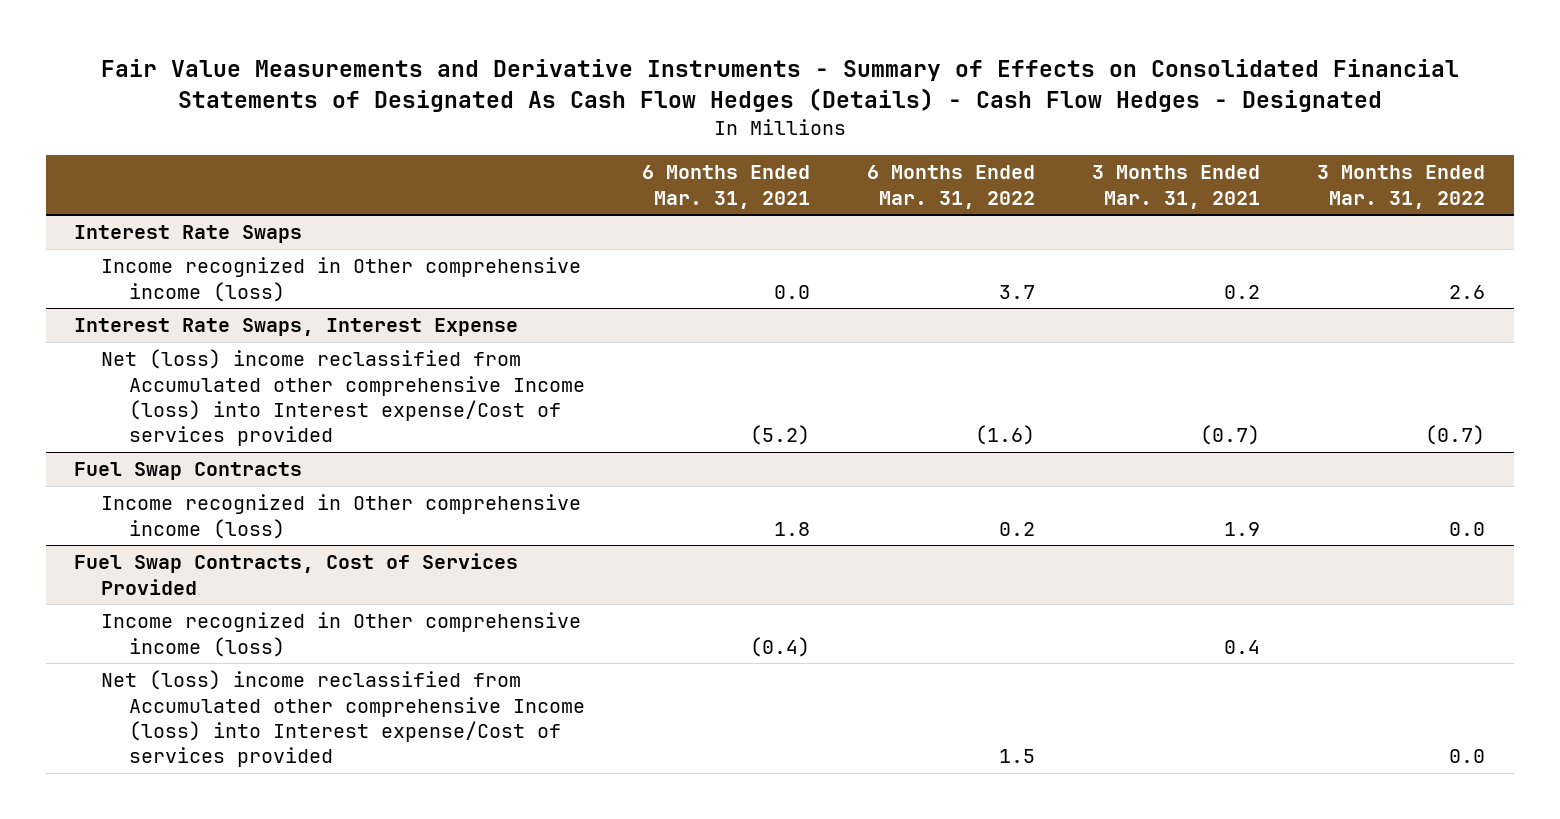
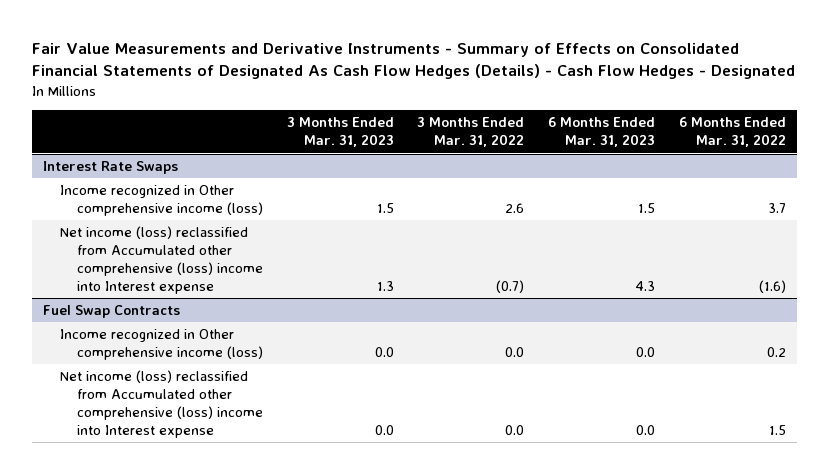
[641,165,810,209] 6 Months Ended Mar. 31, 2021 -> none
[1092,165,1261,209] 3 Months Ended Mar. 31, 2021 -> none
none -> [286,117,394,148] 3 Months Ended Mar. 31, 2023
none -> [547,117,655,148] 6 Months Ended Mar. 31, 2023
[74,318,519,337] Interest Rate Swaps, Interest Expense -> none
[101,349,585,447] Net (loss) income reclassified from Accumulated other comprehensive Income (loss) into Interest expense/Cost of services provided -> [60,226,263,294] Net income (loss) reclassified from Accumulated other comprehensive (loss) income into Interest expense
[74,553,519,595] Fuel Swap Contracts, Cost of Services Provided -> none
[101,612,582,657] Income recognized in Other comprehensive income (loss) -> none
[101,670,585,768] Net (loss) income reclassified from Accumulated other comprehensive Income (loss) into Interest expense/Cost of services provided -> [60,370,263,438] Net income (loss) reclassified from Accumulated other comprehensive (loss) income into Interest expense

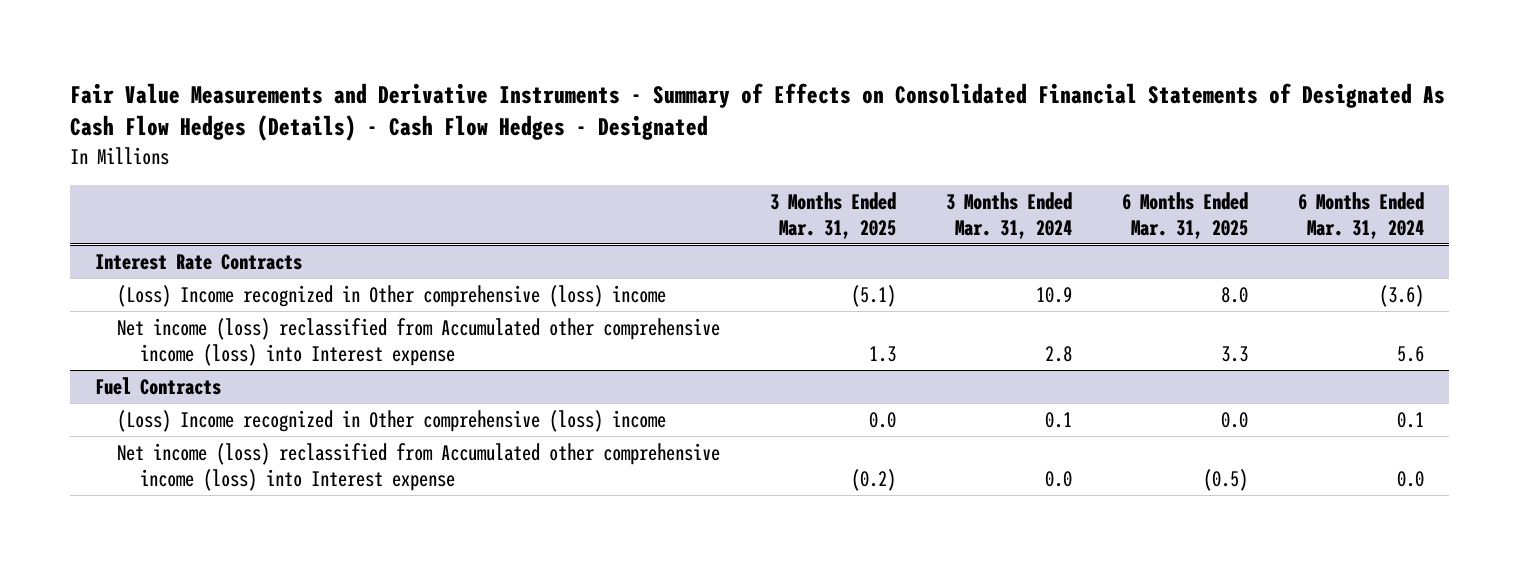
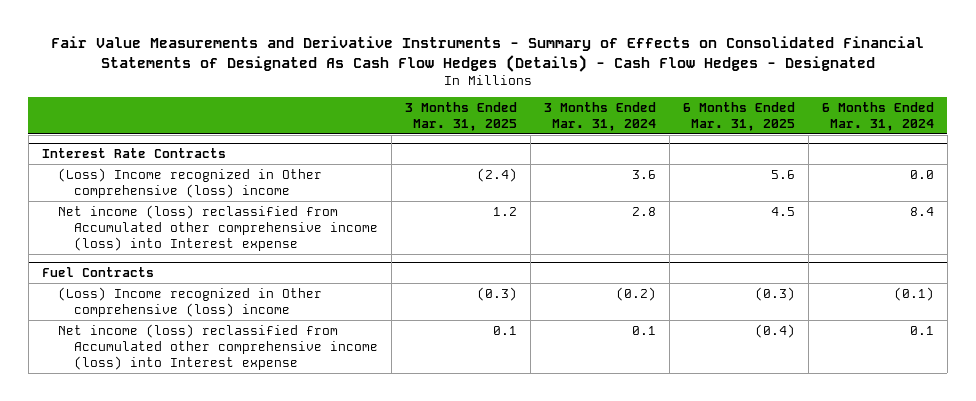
[851,284,897,307] (5.1) -> [476,167,517,182] (2.4)
[1036,286,1073,303] 10.9 -> [631,169,656,179] 3.6
[1221,286,1249,303] 8.0 -> [770,169,795,179] 5.6
[1378,284,1424,307] (3.6) -> [909,169,934,179] 0.0
[869,345,897,362] 1.3 -> [492,206,517,216] 1.2
[1221,345,1249,362] 3.3 -> [770,206,795,216] 4.5
[1396,345,1424,362] 5.6 -> [909,206,934,216] 8.4
[869,411,897,428] 0.0 -> [476,286,517,301] (0.3)
[1045,411,1073,428] 0.1 -> [615,286,656,301] (0.2)
[1221,411,1249,428] 0.0 -> [754,286,795,301] (0.3)
[1396,411,1424,428] 0.1 -> [893,286,934,301] (0.1)
[851,468,897,491] (0.2) -> [492,325,517,335] 0.1
[1045,470,1073,487] 0.0 -> [631,325,656,335] 0.1
[1203,468,1249,491] (0.5) -> [754,323,795,338] (0.4)
[1396,470,1424,487] 0.0 -> [909,325,934,335] 0.1

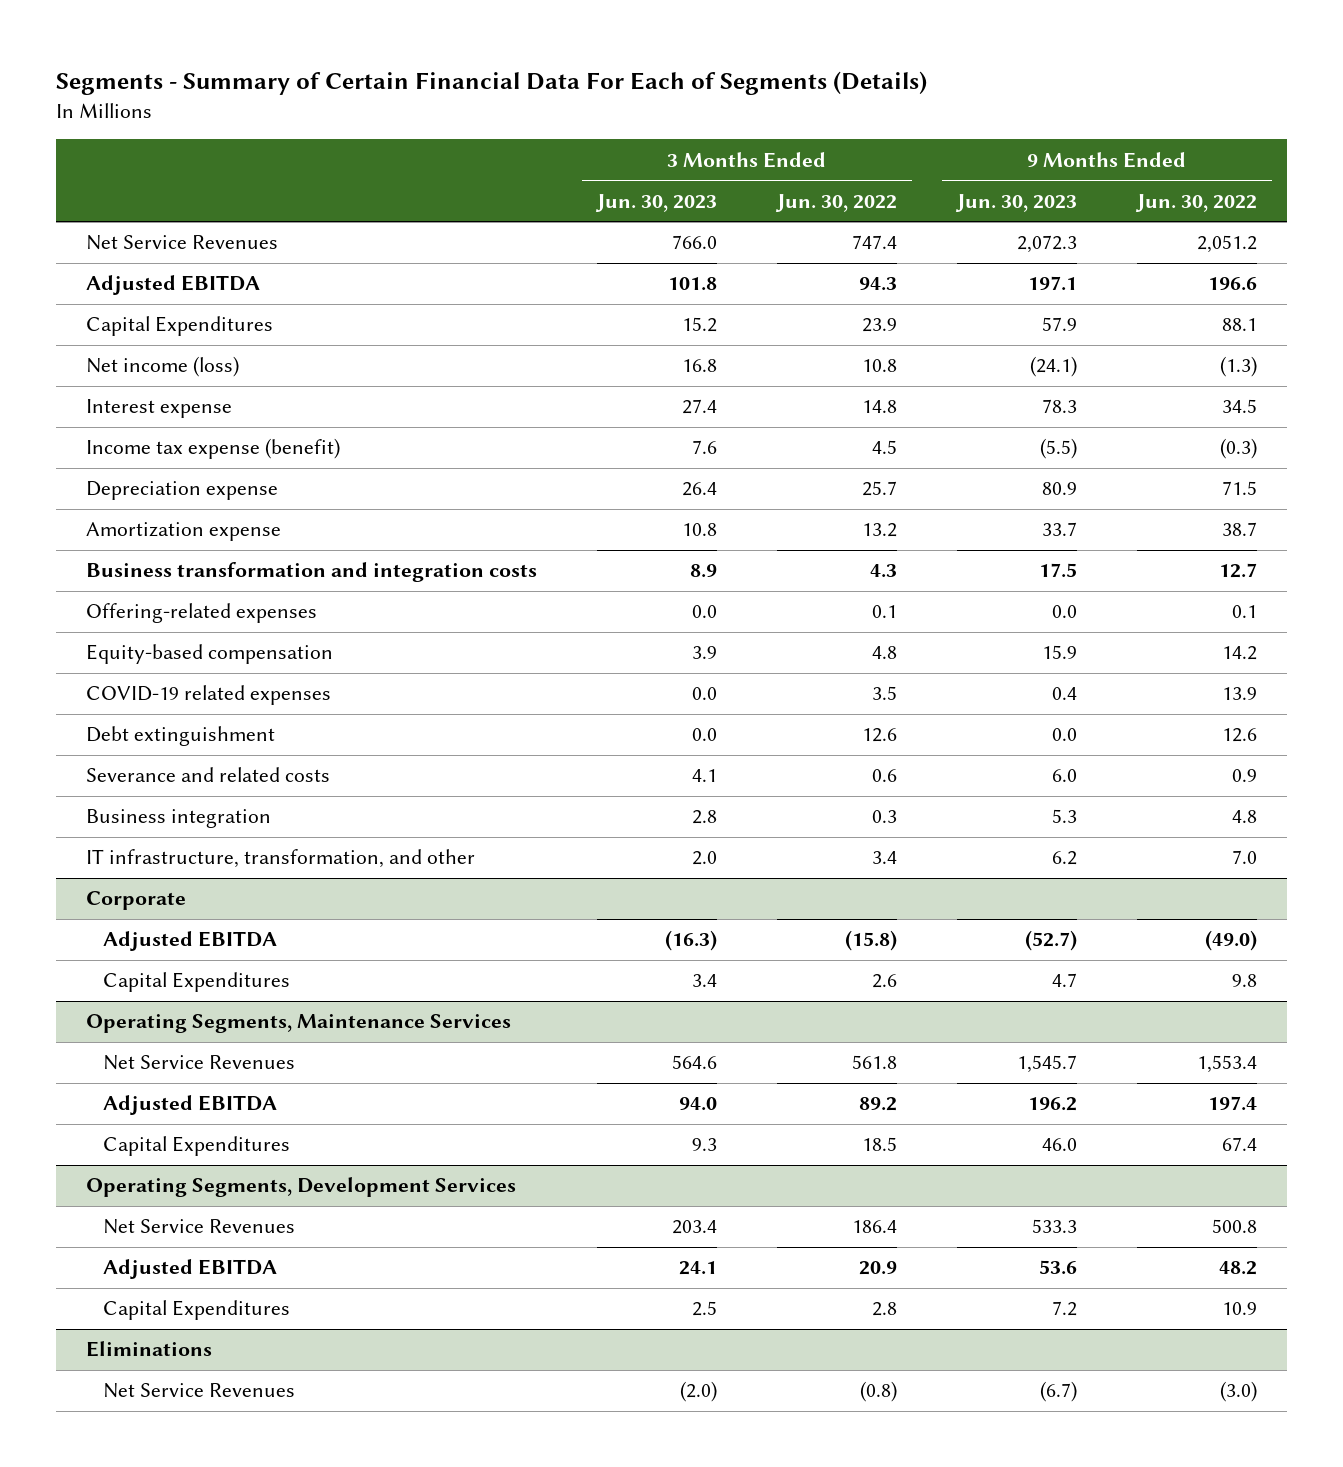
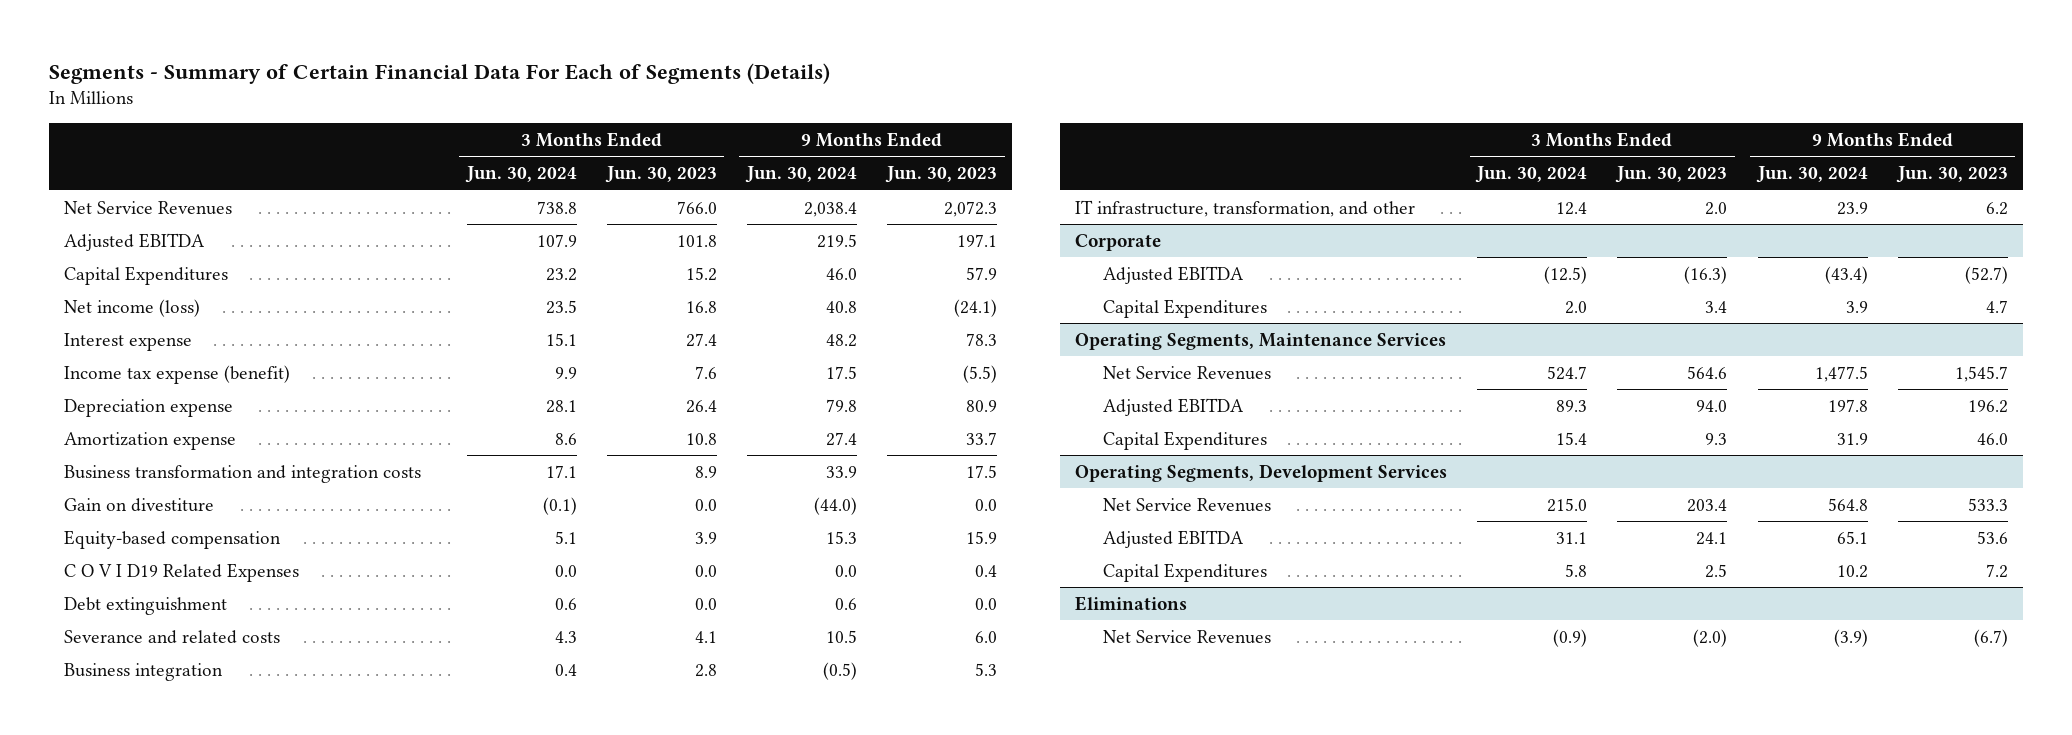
[775,193,898,212] Jun. 30, 2022 -> none
[1135,193,1258,212] Jun. 30, 2022 -> none
none -> [464,166,577,184] Jun. 30, 2024
none -> [744,166,857,184] Jun. 30, 2024
[85,603,317,624] Offering-related expenses -> none
none -> [64,497,215,512] Gain on divestiture
[85,685,331,706] COVID-19 related expenses -> [64,562,300,582] C O V I D19 Related Expenses

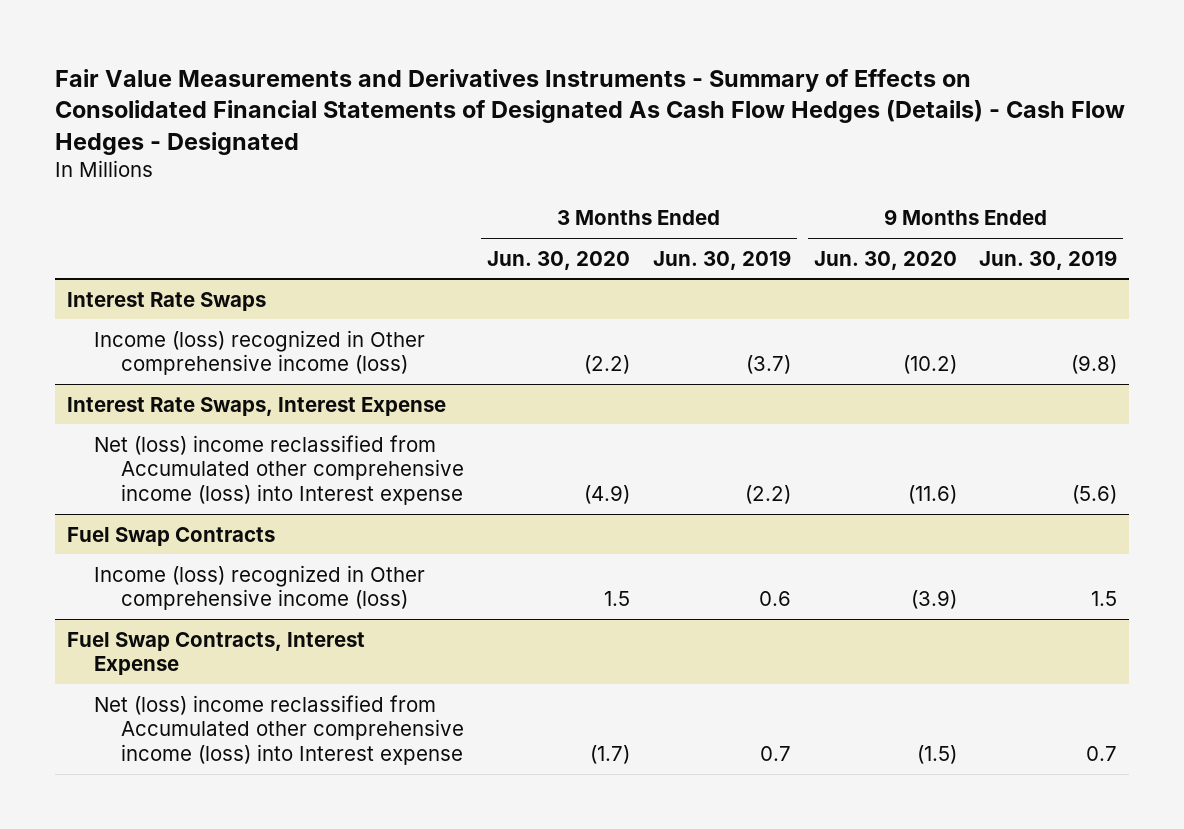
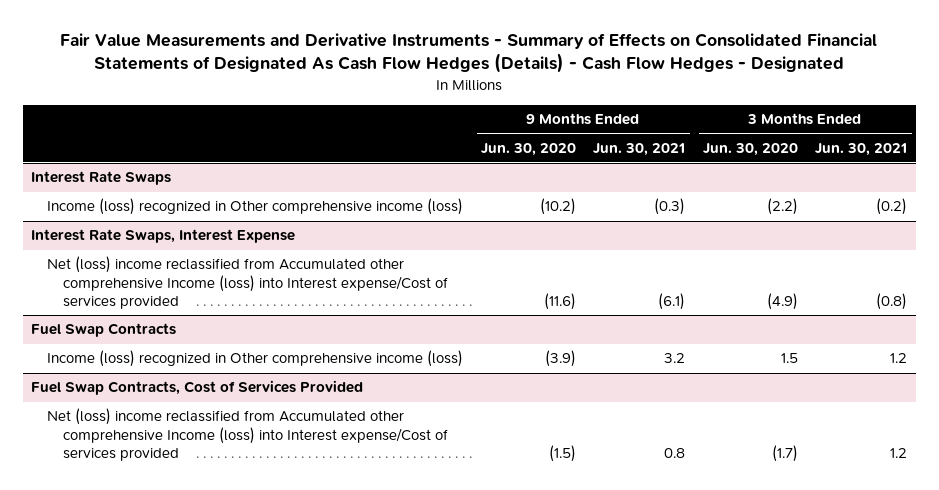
[55,68,1126,156] Fair Value Measurements and Derivatives Instruments - Summary of Effects on Consolidated Financial Statements of Designated As Cash Flow Hedges (Details) - Cash Flow Hedges - Designated -> [60,32,878,74] Fair Value Measurements and Derivative Instruments - Summary of Effects on Consolidated Financial Statements of Designated As Cash Flow Hedges (Details) - Cash Flow Hedges - Designated
[652,249,791,270] Jun. 30, 2019 -> none
[979,249,1118,270] Jun. 30, 2019 -> none
none -> [593,142,686,156] Jun. 30, 2021
none -> [815,142,908,156] Jun. 30, 2021
[93,434,465,505] Net (loss) income reclassified from Accumulated other comprehensive income (loss) into Interest expense -> [47,256,449,309] Net (loss) income reclassified from Accumulated other comprehensive Income (loss) into Interest expense/Cost of services provided
[66,631,365,676] Fuel Swap Contracts, Interest Expense -> none
none -> [31,380,364,396] Fuel Swap Contracts, Cost of Services Provided
[93,694,465,765] Net (loss) income reclassified from Accumulated other comprehensive income (loss) into Interest expense -> [47,408,449,461] Net (loss) income reclassified from Accumulated other comprehensive Income (loss) into Interest expense/Cost of services provided

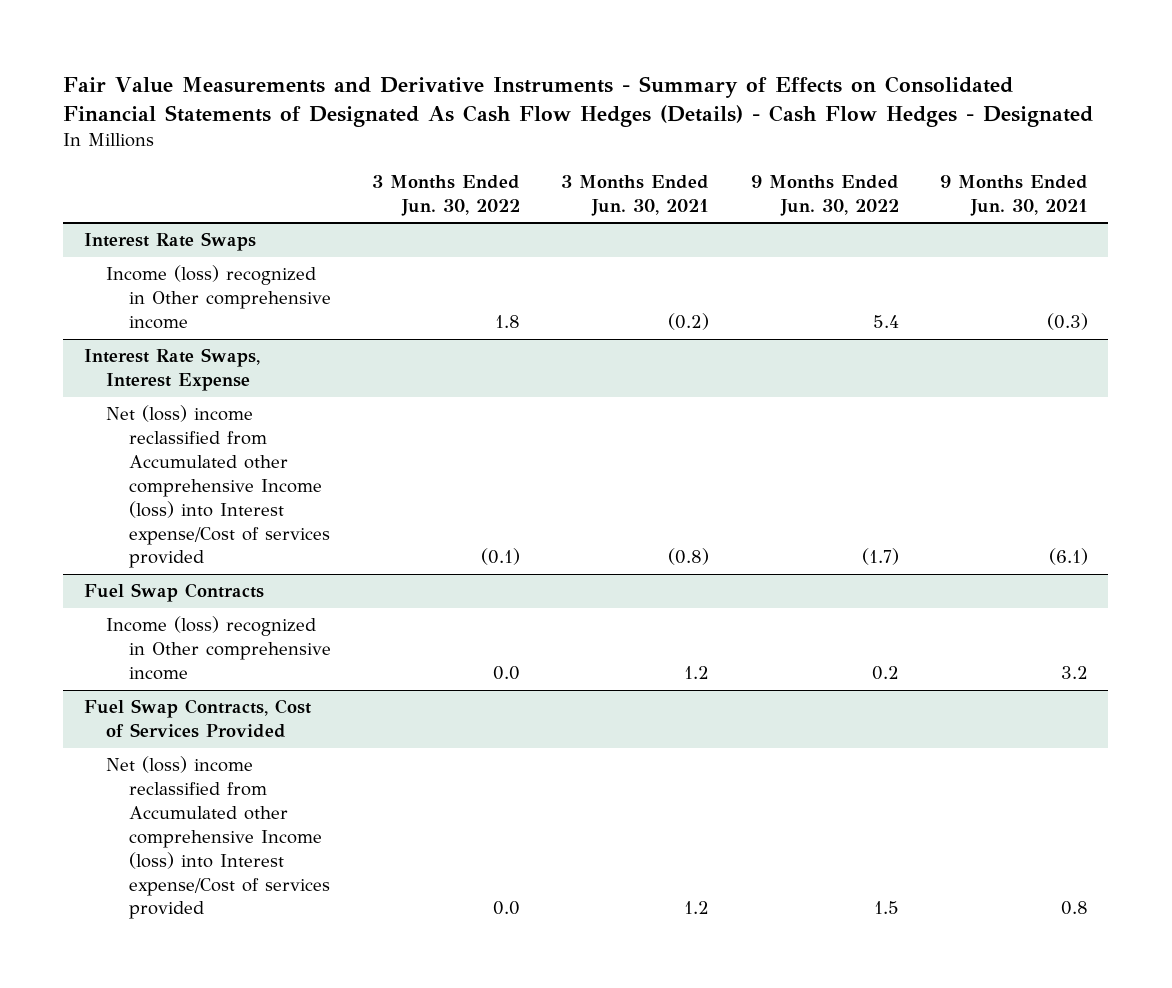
[480,142,576,156] Jun. 30, 2020 -> none
[702,142,798,156] Jun. 30, 2020 -> none
none -> [371,174,520,216] 3 Months Ended Jun. 30, 2022
none -> [750,174,899,216] 9 Months Ended Jun. 30, 2022
[47,198,464,216] Income (loss) recognized in Other comprehensive income (loss) -> [106,265,331,330] Income (loss) recognized in Other comprehensive income
[47,350,464,368] Income (loss) recognized in Other comprehensive income (loss) -> [106,616,331,681] Income (loss) recognized in Other comprehensive income

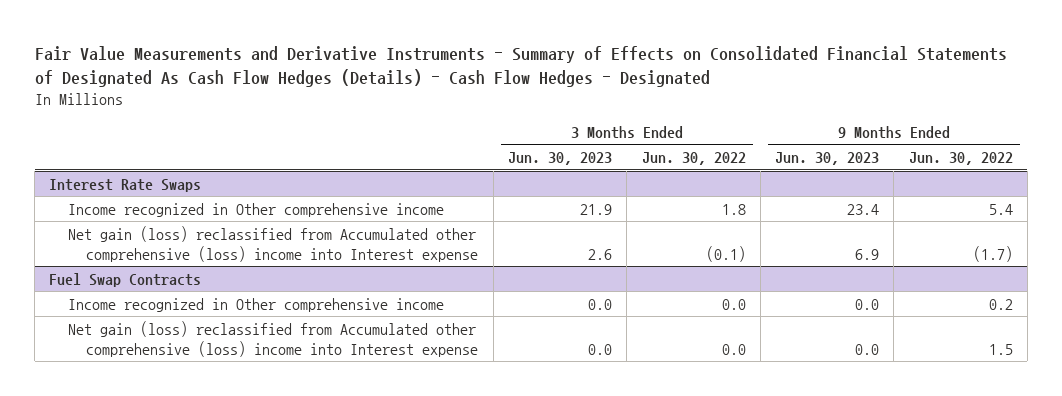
[561,174,710,216] 3 Months Ended Jun. 30, 2021 -> none
[939,174,1088,216] 9 Months Ended Jun. 30, 2021 -> none
none -> [507,152,612,166] Jun. 30, 2023
none -> [775,152,880,166] Jun. 30, 2023
[84,348,261,392] Interest Rate Swaps, Interest Expense -> none
[106,265,331,330] Income (loss) recognized in Other comprehensive income -> [67,202,444,217] Income recognized in Other comprehensive income
[106,405,330,569] Net (loss) income reclassified from Accumulated other comprehensive Income (loss) into Interest expense/Cost of services provided -> [67,225,479,262] Net gain (loss) reclassified from Accumulated other comprehensive (loss) income into Interest expense
[84,699,312,739] Fuel Swap Contracts, Cost of Services Provided -> none
[106,616,331,681] Income (loss) recognized in Other comprehensive income -> [67,297,444,312] Income recognized in Other comprehensive income
[106,756,330,920] Net (loss) income reclassified from Accumulated other comprehensive Income (loss) into Interest expense/Cost of services provided -> [67,320,479,357] Net gain (loss) reclassified from Accumulated other comprehensive (loss) income into Interest expense

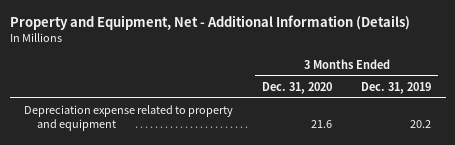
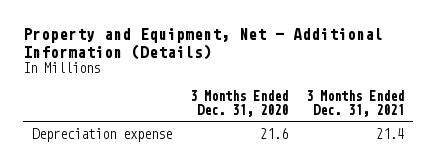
[361,81,432,94] Dec. 31, 2019 -> none
none -> [306,89,405,117] 3 Months Ended Dec. 31, 2021
[24,105,234,131] Depreciation expense related to property and equipment -> [31,127,172,142] Depreciation expense

